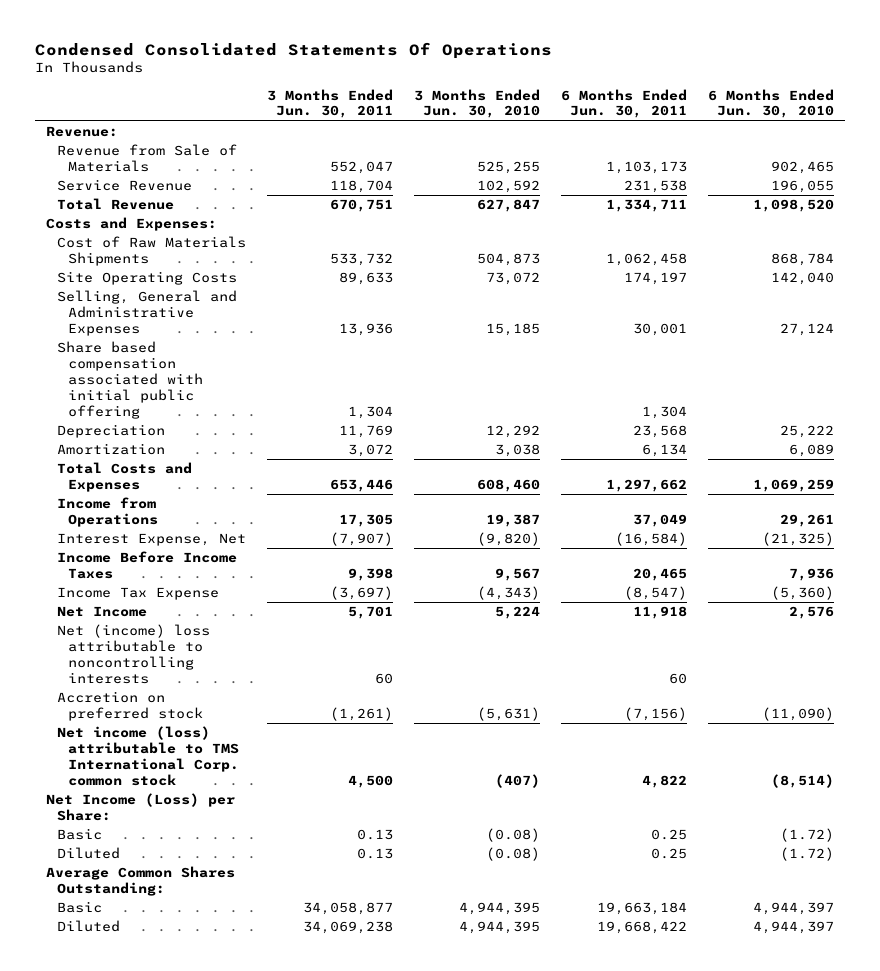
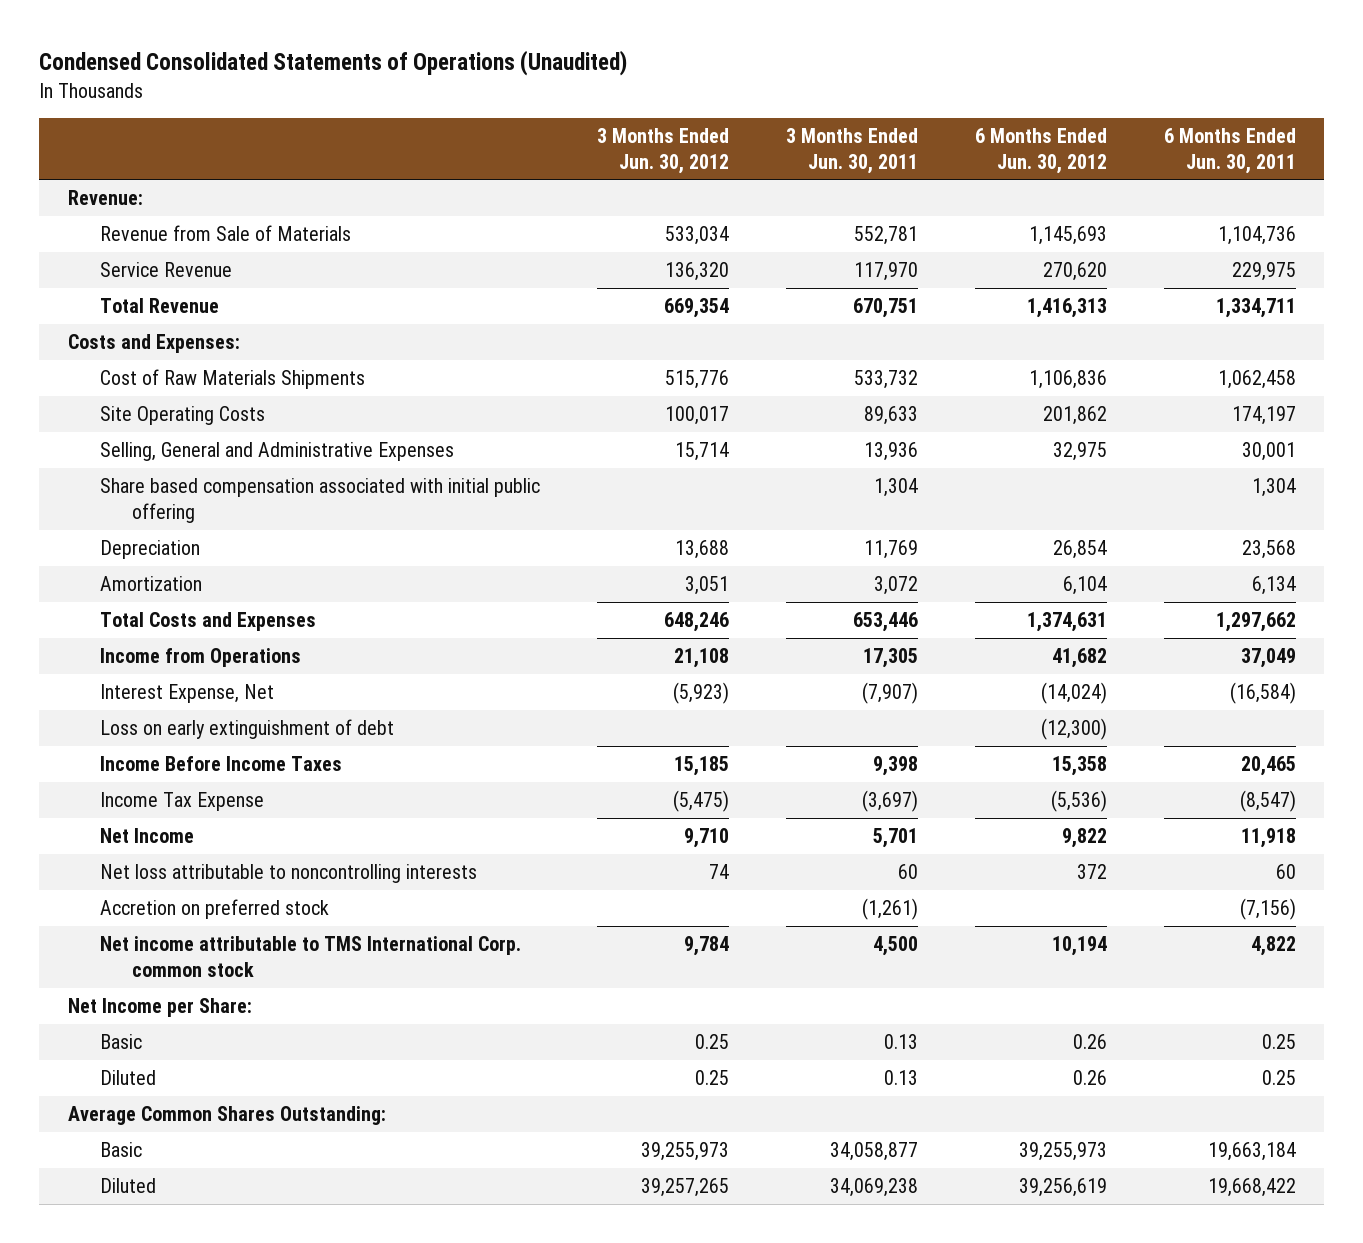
[34,41,552,59] Condensed Consolidated Statements Of Operations -> [39,50,628,77] Condensed Consolidated Statements of Operations (Unaudited)
[413,88,540,119] 3 Months Ended Jun. 30, 2010 -> none
[708,88,835,119] 6 Months Ended Jun. 30, 2010 -> none
none -> [596,127,729,174] 3 Months Ended Jun. 30, 2012
none -> [974,127,1107,174] 6 Months Ended Jun. 30, 2012
[329,161,393,175] 552,047 -> [853,226,918,246] 552,781
[606,161,688,175] 1,103,173 -> [1217,226,1296,246] 1,104,736
[329,180,393,194] 118,704 -> [853,262,918,282] 117,970
[624,180,688,194] 231,538 -> [1231,262,1296,282] 229,975
none -> [99,719,394,740] Loss on early extinguishment of debt
[56,624,210,684] Net (income) loss attributable to noncontrolling interests -> [99,864,477,884] Net loss attributable to noncontrolling interests
[56,726,239,786] Net income (loss) attributable to TMS International Corp. common stock -> [99,936,521,977] Net income attributable to TMS International Corp. common stock
[45,793,235,822] Net Income (Loss) per Share: -> [67,998,252,1018] Net Income per Share:

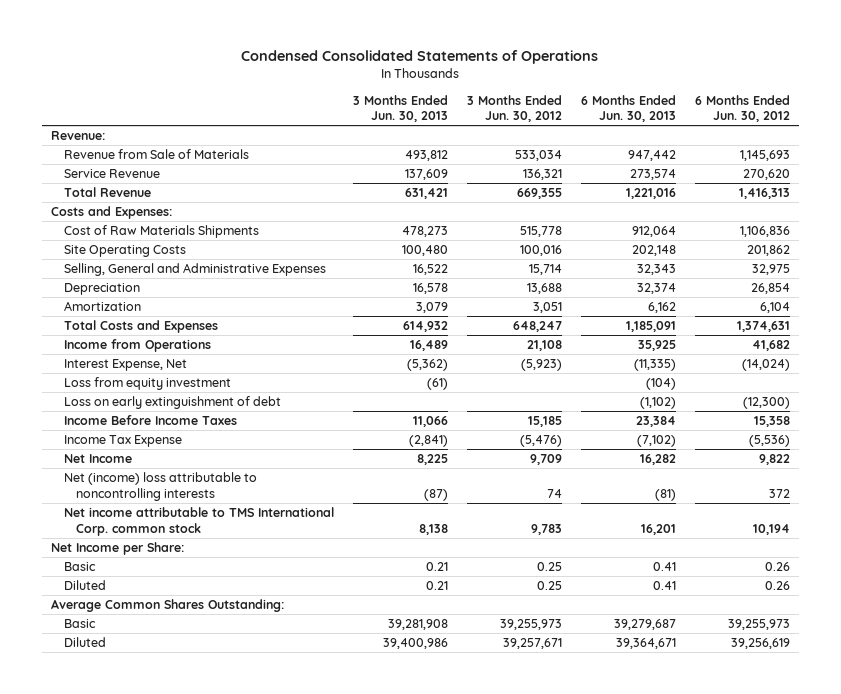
[39,50,628,77] Condensed Consolidated Statements of Operations (Unaudited) -> [241,50,599,65] Condensed Consolidated Statements of Operations
[785,127,918,174] 3 Months Ended Jun. 30, 2011 -> none
[1163,127,1296,174] 6 Months Ended Jun. 30, 2011 -> none
none -> [352,94,448,123] 3 Months Ended Jun. 30, 2013
none -> [580,94,676,123] 6 Months Ended Jun. 30, 2013
[664,262,729,282] 136,320 -> [522,169,562,181] 136,321
[663,298,729,319] 669,354 -> [516,188,562,200] 669,355
[664,370,729,390] 515,776 -> [519,226,562,238] 515,778
[664,406,729,426] 100,017 -> [519,245,562,257] 100,016
[99,478,540,523] Share based compensation associated with initial public offering -> none
[663,612,729,633] 648,246 -> [512,321,562,333] 648,247
none -> [63,377,231,391] Loss from equity investment
[99,899,329,920] Accretion on preferred stock -> none
[672,790,729,813] (5,475) -> [519,435,562,448] (5,476)
[683,828,729,849] 9,710 -> [529,454,562,466] 9,709
[99,864,477,884] Net loss attributable to noncontrolling interests -> [63,472,257,501] Net (income) loss attributable to noncontrolling interests
[683,936,729,957] 9,784 -> [530,523,562,535] 9,783
[640,1178,729,1198] 39,257,265 -> [502,638,562,650] 39,257,671

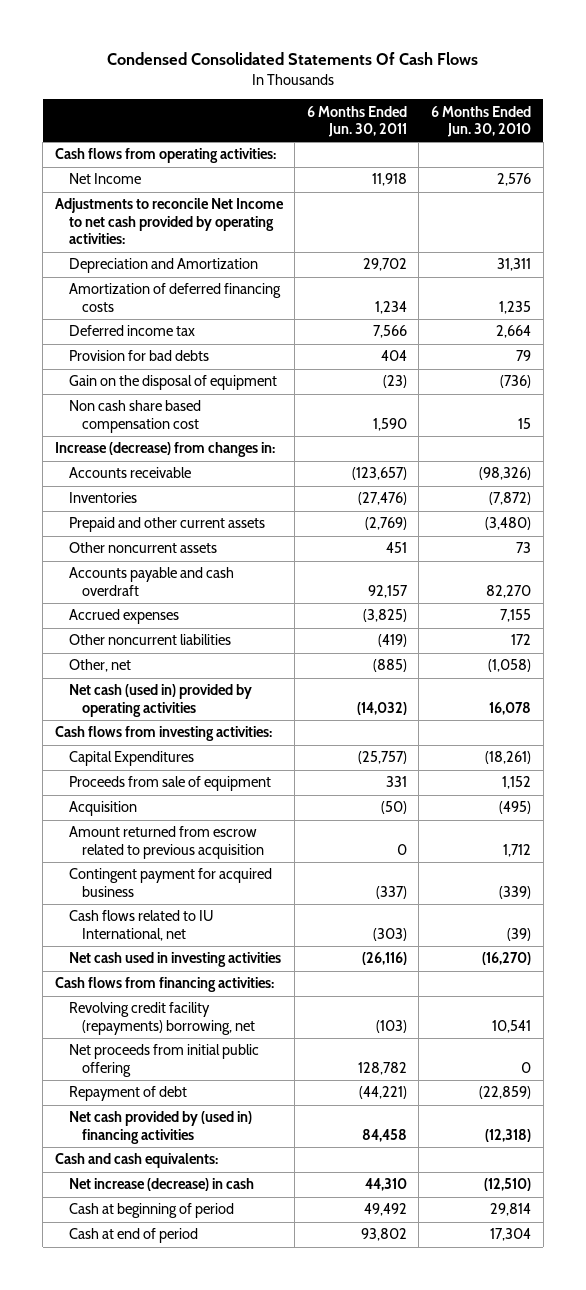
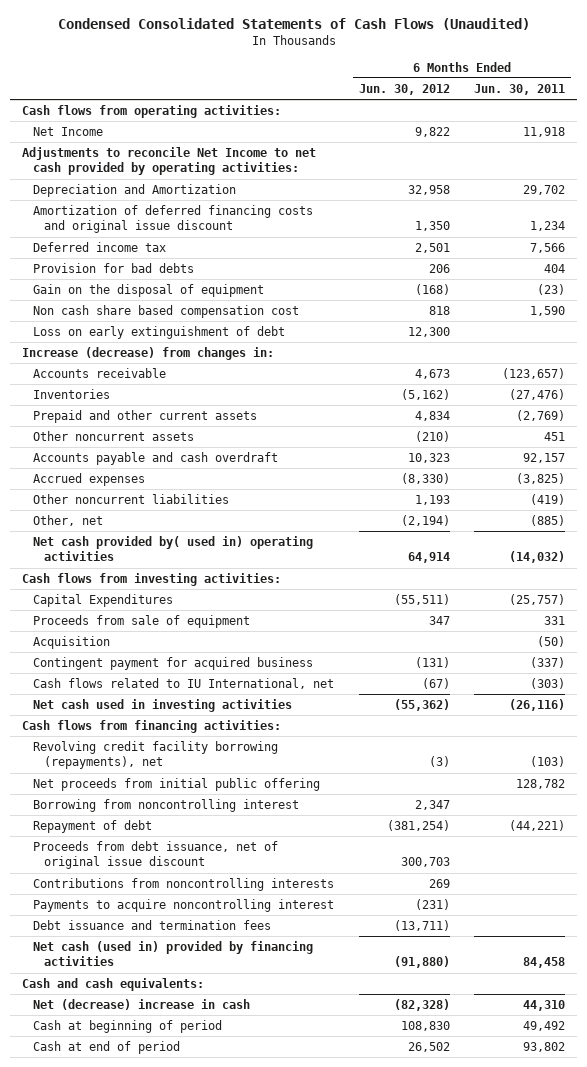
[106,52,478,66] Condensed Consolidated Statements Of Cash Flows -> [57,17,530,30] Condensed Consolidated Statements of Cash Flows (Unaudited)
[430,105,531,138] 6 Months Ended Jun. 30, 2010 -> none
none -> [358,83,450,95] Jun. 30, 2012
[68,283,281,312] Amortization of deferred financing costs -> [33,204,314,234] Amortization of deferred financing costs and original issue discount
none -> [33,325,286,339] Loss on early extinguishment of debt
[68,684,252,717] Net cash (used in) provided by operating activities -> [33,535,314,562] Net cash provided by( used in) operating activities
[68,826,265,859] Amount returned from escrow related to previous acquisition -> none
[68,1002,256,1035] Revolving credit facility (repayments) borrowing, net -> [33,740,279,770] Revolving credit facility borrowing (repayments), net
none -> [33,798,300,812] Borrowing from noncontrolling interest
none -> [33,840,279,870] Proceeds from debt issuance, net of original issue discount
none -> [33,877,335,891] Contributions from noncontrolling interests
none -> [33,898,335,912] Payments to acquire noncontrolling interest
none -> [33,919,272,930] Debt issuance and termination fees
[68,1111,252,1144] Net cash provided by (used in) financing activities -> [33,940,314,967] Net cash (used in) provided by financing activities
[68,1178,254,1192] Net increase (decrease) in cash -> [33,998,251,1010] Net (decrease) increase in cash

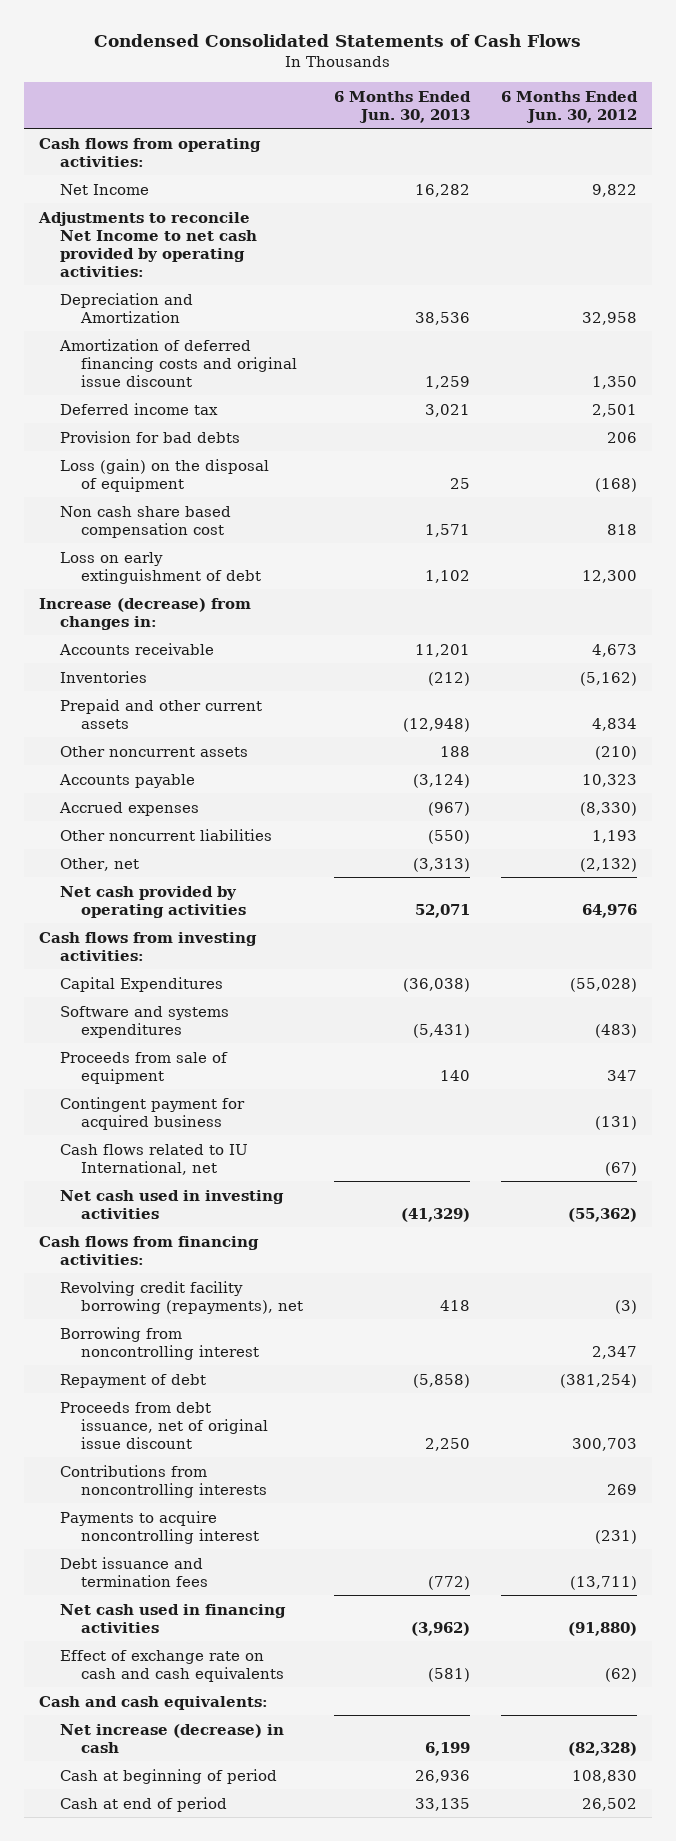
[57,17,530,30] Condensed Consolidated Statements of Cash Flows (Unaudited) -> [93,34,581,48] Condensed Consolidated Statements of Cash Flows
[473,83,565,95] Jun. 30, 2011 -> none
none -> [333,90,471,123] 6 Months Ended Jun. 30, 2013
[33,283,265,297] Gain on the disposal of equipment -> [60,458,270,492] Loss (gain) on the disposal of equipment
[33,451,279,465] Accounts payable and cash overdraft -> [59,773,196,788] Accounts payable
[400,514,450,526] (2,194) -> [579,857,637,872] (2,132)
[33,535,314,562] Net cash provided by( used in) operating activities -> [60,885,247,918] Net cash provided by operating activities
[407,552,450,564] 64,914 -> [581,903,637,918] 64,976
[393,593,450,605] (55,511) -> [569,977,637,992] (55,028)
none -> [60,1005,230,1038] Software and systems expenditures
[33,635,111,649] Acquisition -> none
[33,777,321,791] Net proceeds from initial public offering -> none
[33,940,314,967] Net cash (used in) provided by financing activities -> [60,1603,287,1633] Net cash used in financing activities
none -> [60,1649,285,1682] Effect of exchange rate on cash and cash equivalents
[33,998,251,1010] Net (decrease) increase in cash -> [60,1723,285,1753] Net increase (decrease) in cash

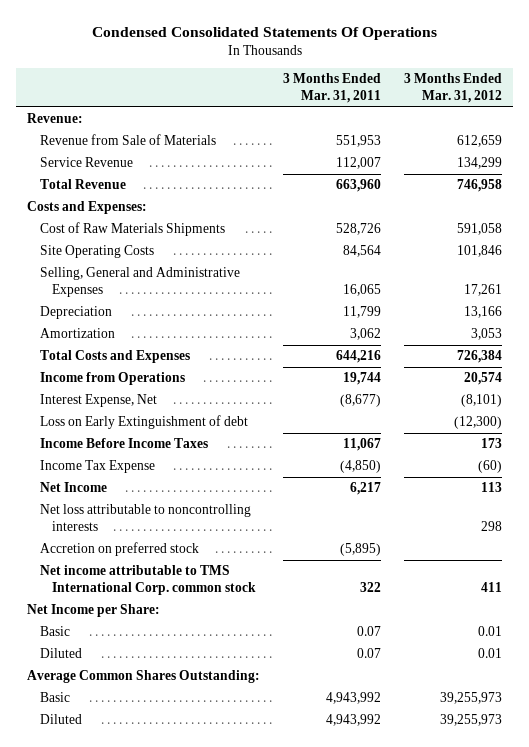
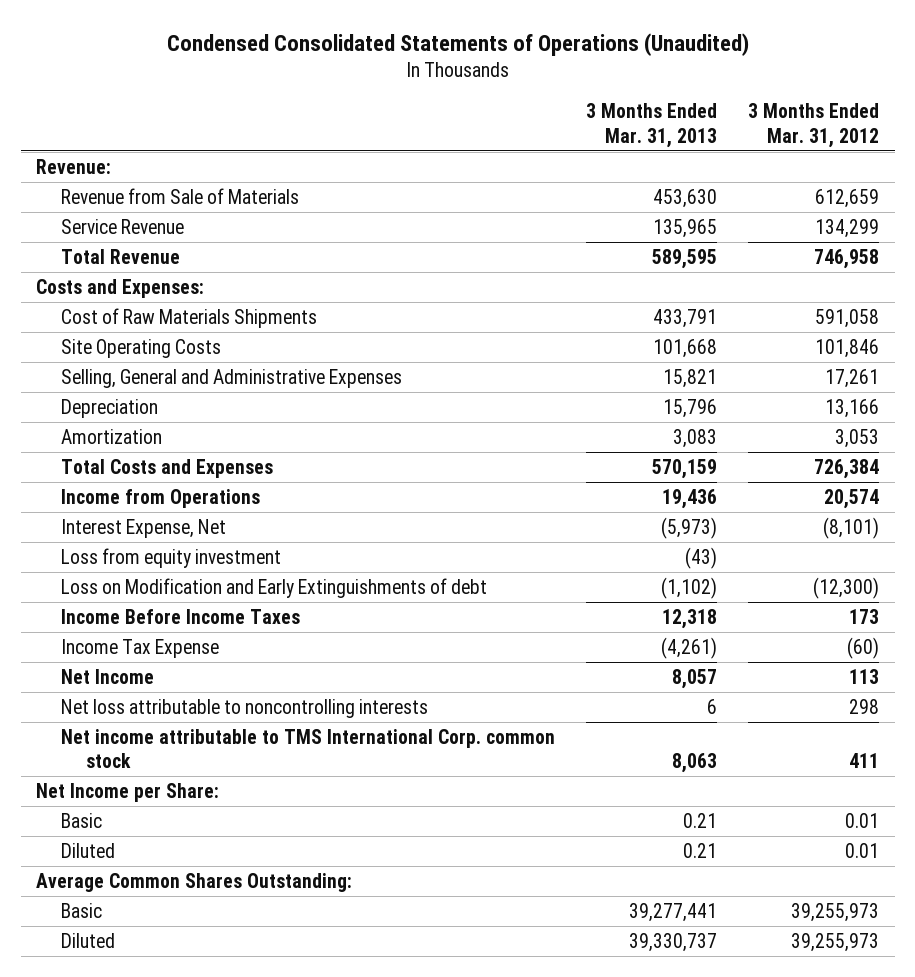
[91,26,437,40] Condensed Consolidated Statements Of Operations -> [166,32,749,56] Condensed Consolidated Statements of Operations (Unaudited)
[283,73,382,104] 3 Months Ended Mar. 31, 2011 -> none
none -> [585,103,717,148] 3 Months Ended Mar. 31, 2013
none -> [60,547,281,568] Loss from equity investment
[39,415,248,430] Loss on Early Extinguishment of debt -> [60,577,487,598] Loss on Modification and Early Extinguishments of debt
[39,542,199,557] Accretion on preferred stock -> none

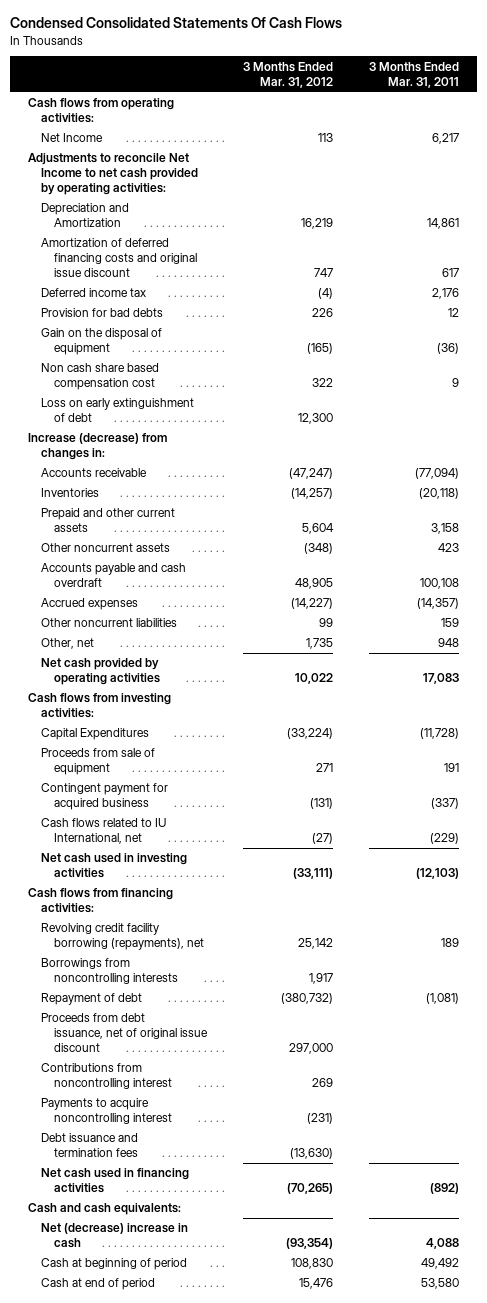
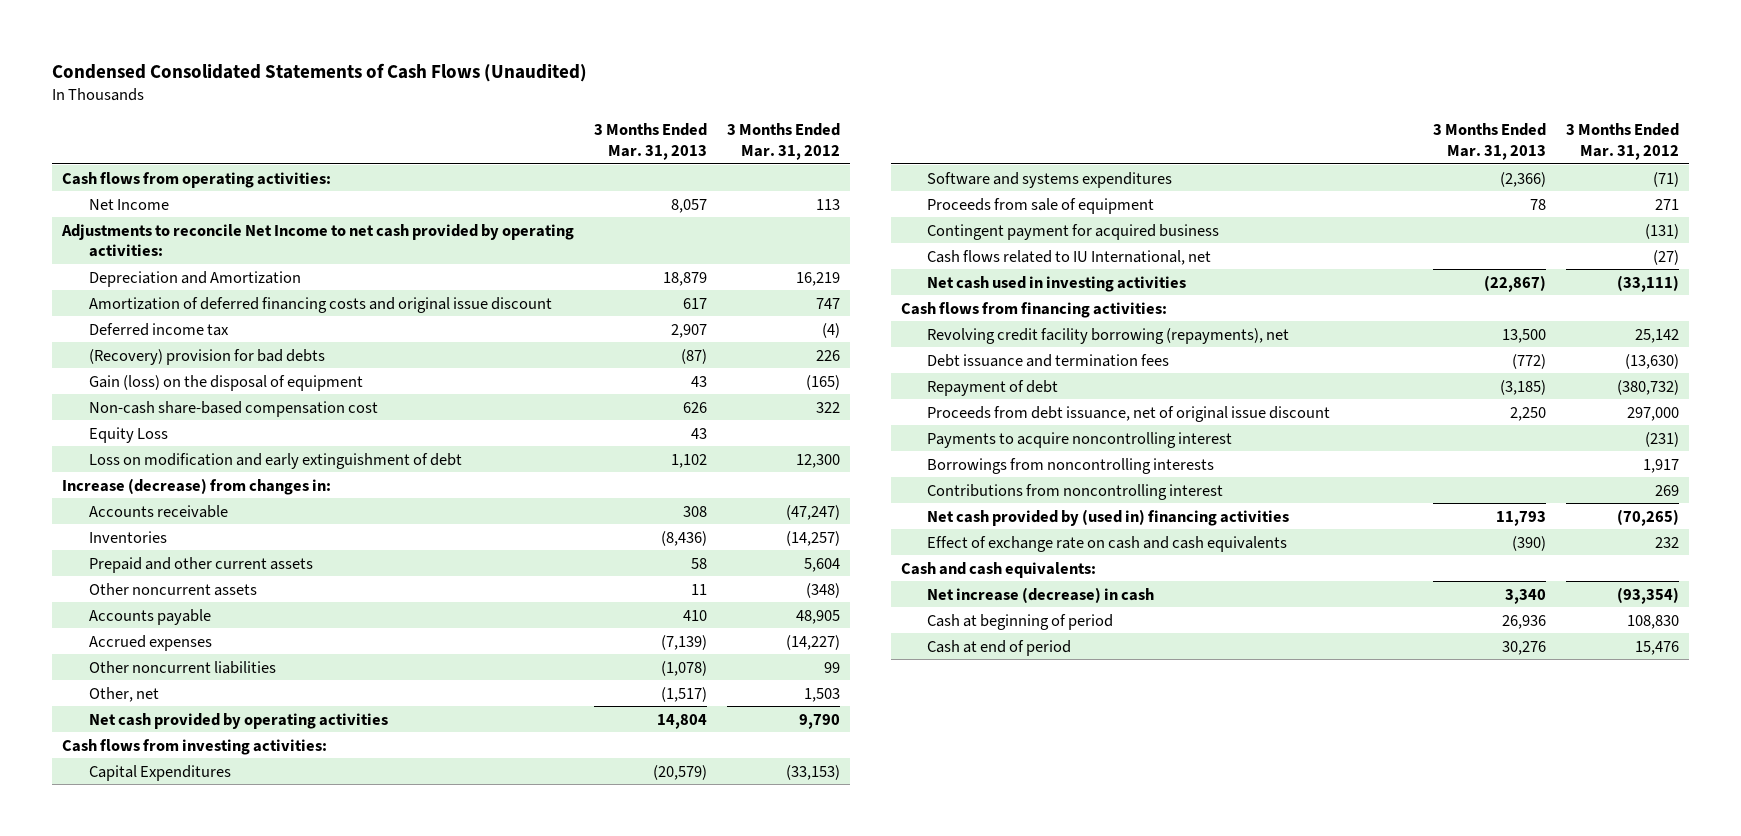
[9,17,342,29] Condensed Consolidated Statements Of Cash Flows -> [52,62,588,82] Condensed Consolidated Statements of Cash Flows (Unaudited)
[369,61,460,88] 3 Months Ended Mar. 31, 2011 -> none
none -> [594,123,708,161] 3 Months Ended Mar. 31, 2013
[41,308,164,318] Provision for bad debts -> [88,348,325,365] (Recovery) provision for bad debts
[41,328,163,356] Gain on the disposal of equipment -> [88,374,363,391] Gain (loss) on the disposal of equipment
[41,363,160,391] Non cash share based compensation cost -> [88,400,378,417] Non-cash share-based compensation cost
none -> [88,426,168,443] Equity Loss
[41,398,195,423] Loss on early extinguishment of debt -> [88,452,462,469] Loss on modification and early extinguishment of debt
[41,563,187,588] Accounts payable and cash overdraft -> [88,608,211,625] Accounts payable
[306,638,334,650] 1,735 -> [803,687,840,702] 1,503
[295,673,334,685] 10,022 -> [798,713,840,729] 9,790
[287,728,334,740] (33,224) -> [785,764,840,780] (33,153)
none -> [927,171,1173,188] Software and systems expenditures
[41,1133,139,1158] Debt issuance and termination fees -> [927,353,1170,367] Debt issuance and termination fees
[41,958,179,985] Borrowings from noncontrolling interests -> [927,457,1215,474] Borrowings from noncontrolling interests
[41,1063,173,1090] Contributions from noncontrolling interest -> [927,483,1224,500] Contributions from noncontrolling interest
[41,1168,190,1194] Net cash used in financing activities -> [927,508,1290,526] Net cash provided by (used in) financing activities
none -> [927,535,1288,552] Effect of exchange rate on cash and cash equivalents
[41,1223,189,1249] Net (decrease) increase in cash -> [927,586,1155,603] Net increase (decrease) in cash

